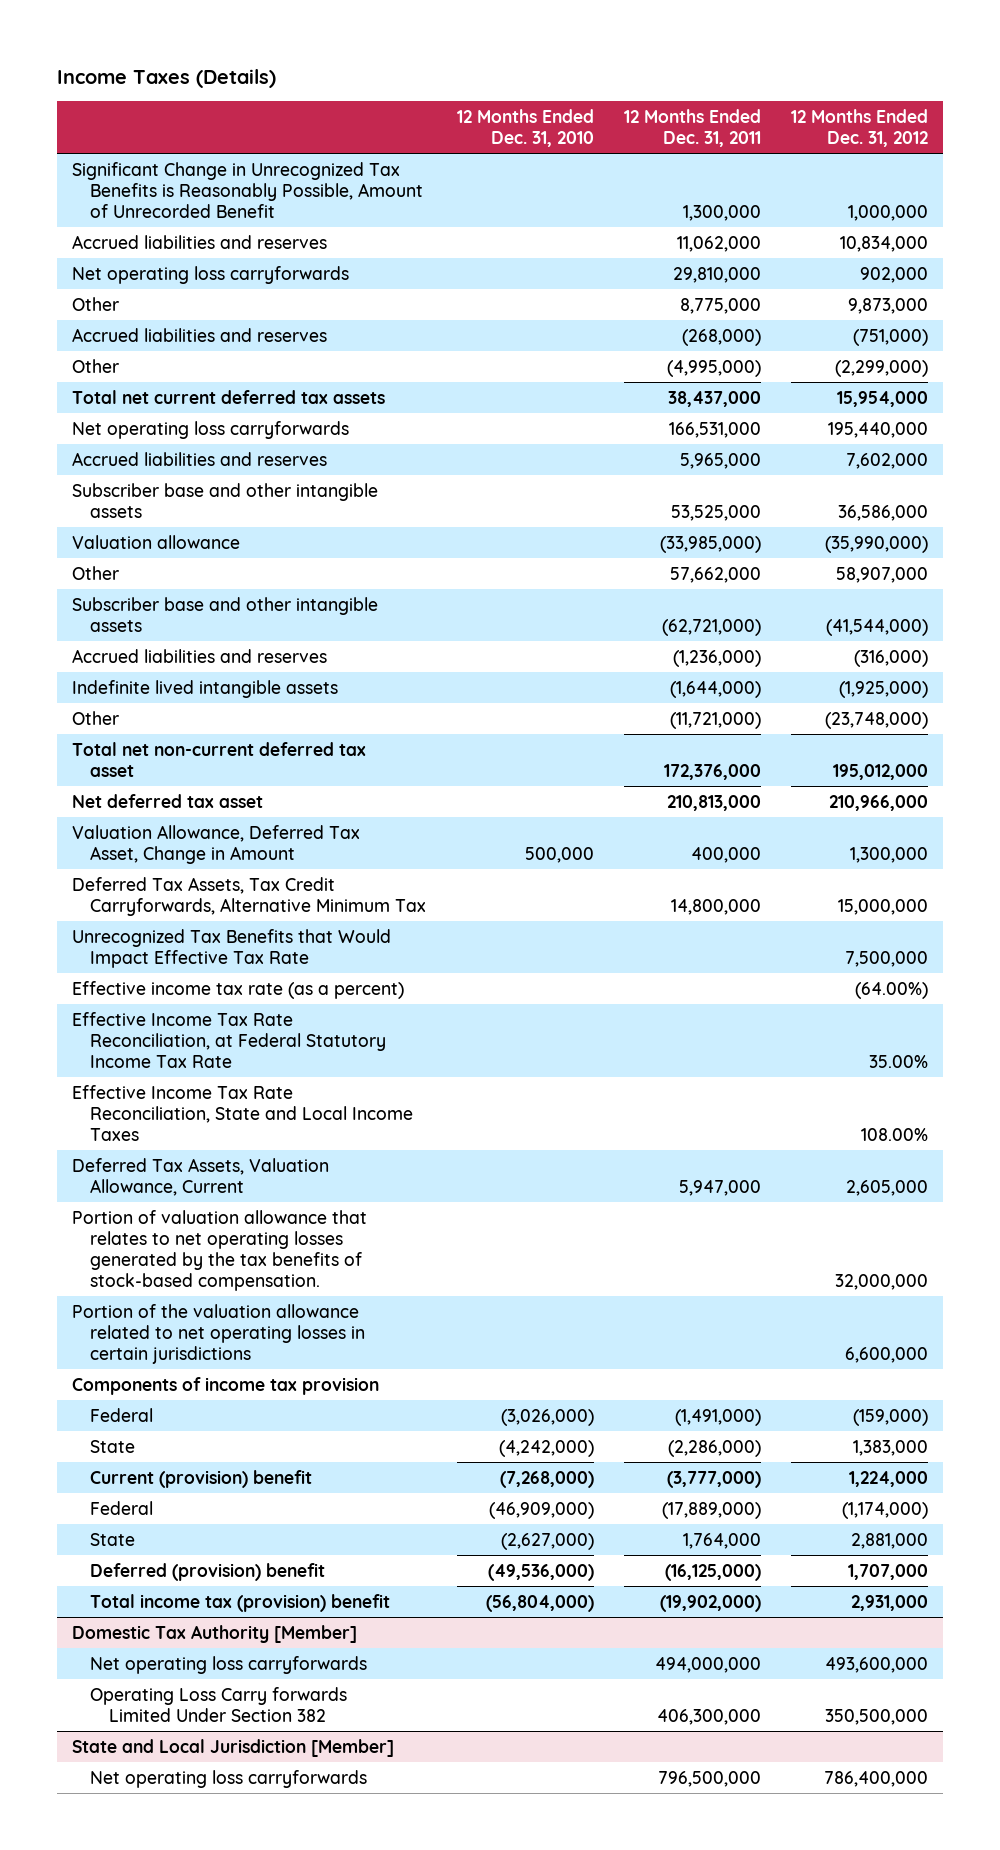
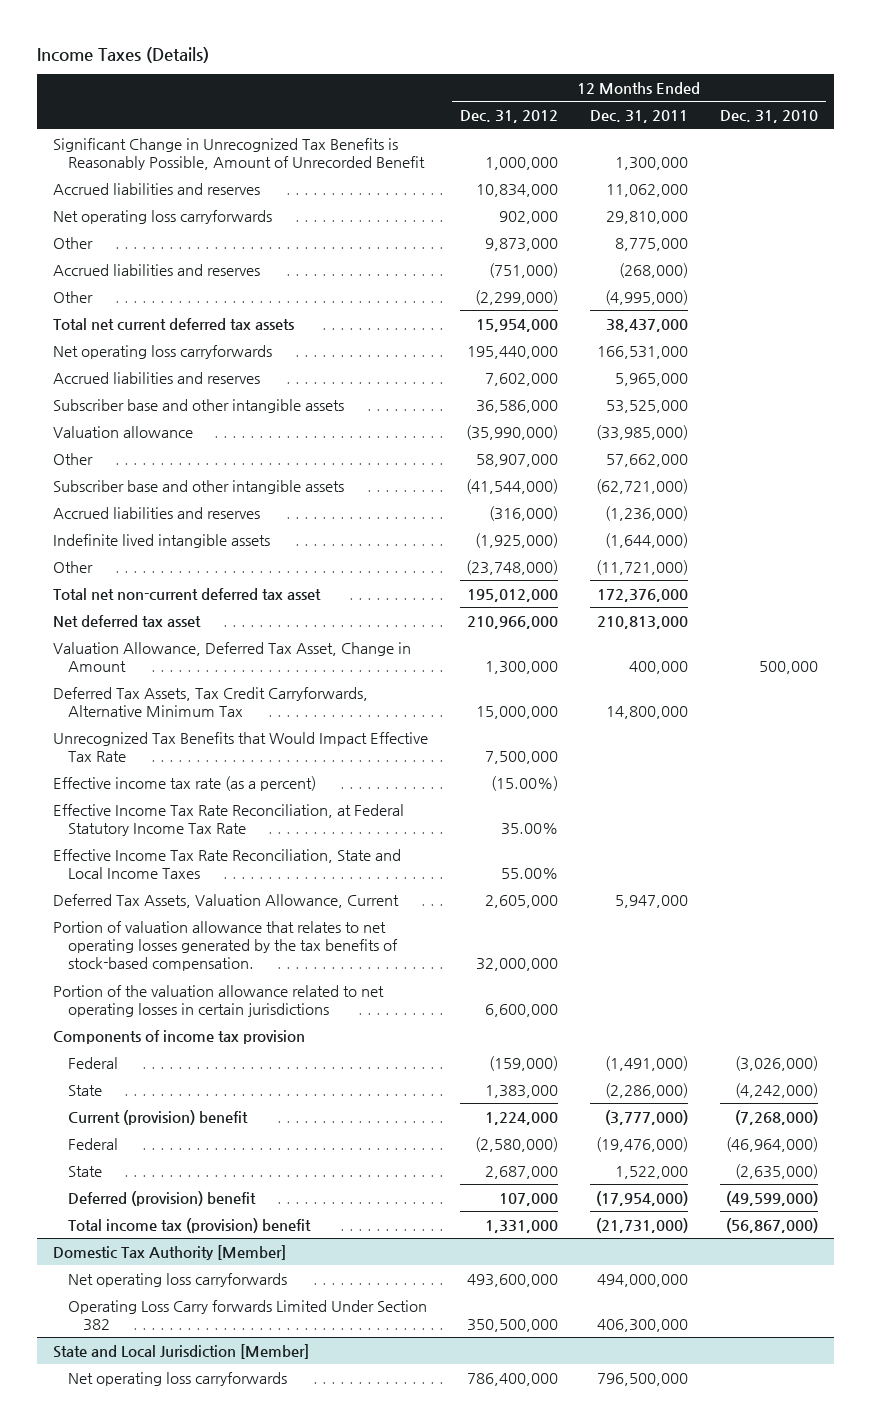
[855,981,929,999] (64.00%) -> [491,775,559,791] (15.00%)
[861,1127,929,1141] 108.00% -> [501,868,559,880] 55.00%
[488,1501,594,1519] (46,909,000) -> [726,1136,819,1152] (46,964,000)
[661,1501,761,1519] (17,889,000) -> [596,1136,689,1152] (19,476,000)
[842,1501,929,1519] (1,174,000) -> [475,1136,559,1152] (2,580,000)
[500,1532,594,1550] (2,627,000) -> [735,1163,819,1179] (2,635,000)
[682,1532,761,1549] 1,764,000 -> [615,1165,689,1179] 1,522,000
[851,1532,929,1549] 2,881,000 -> [485,1165,559,1179] 2,687,000
[487,1563,594,1581] (49,536,000) -> [726,1190,819,1206] (49,599,000)
[664,1563,761,1581] (16,125,000) -> [596,1190,689,1206] (17,954,000)
[848,1563,929,1580] 1,707,000 -> [499,1192,559,1206] 107,000
[485,1594,594,1612] (56,804,000) -> [726,1217,819,1233] (56,867,000)
[659,1594,761,1612] (19,902,000) -> [596,1217,689,1233] (21,731,000)
[851,1594,929,1611] 2,931,000 -> [485,1219,559,1233] 1,331,000

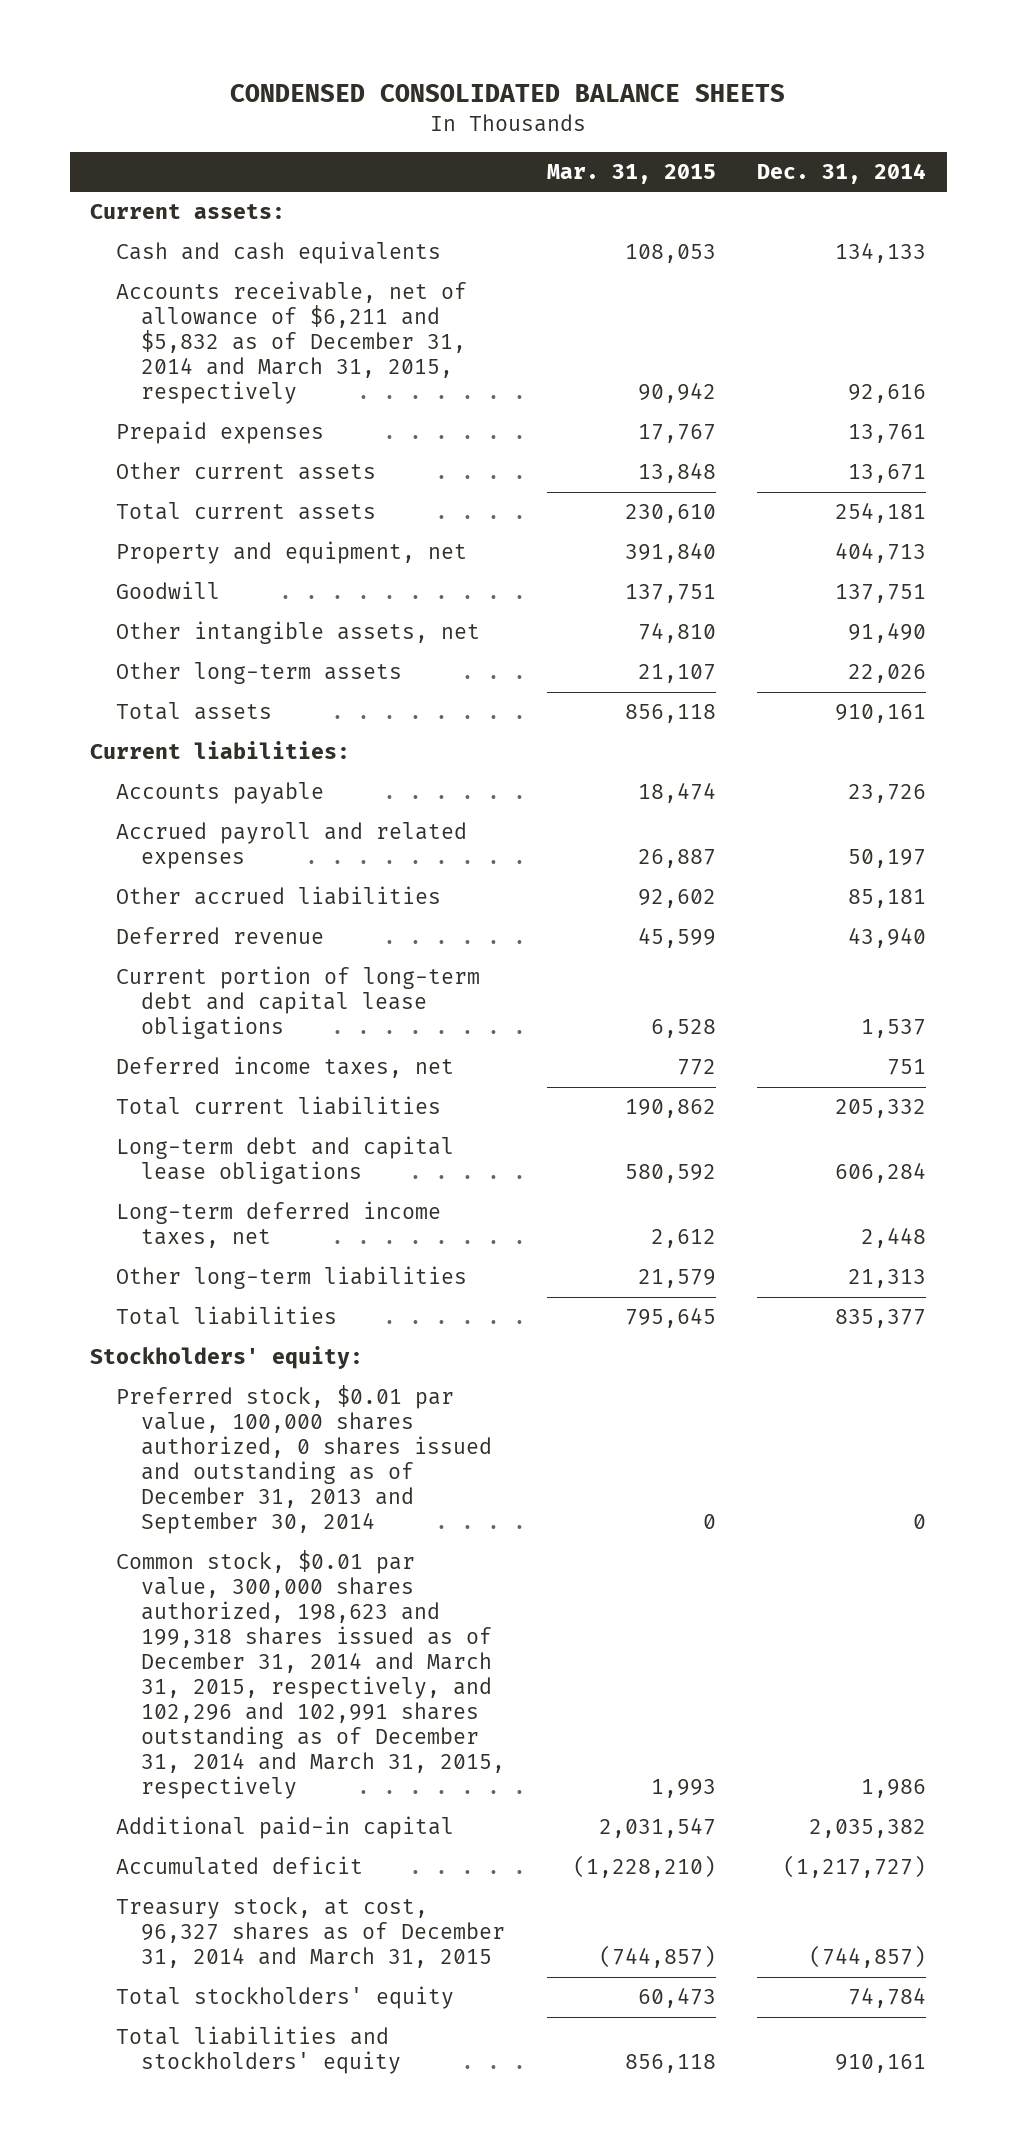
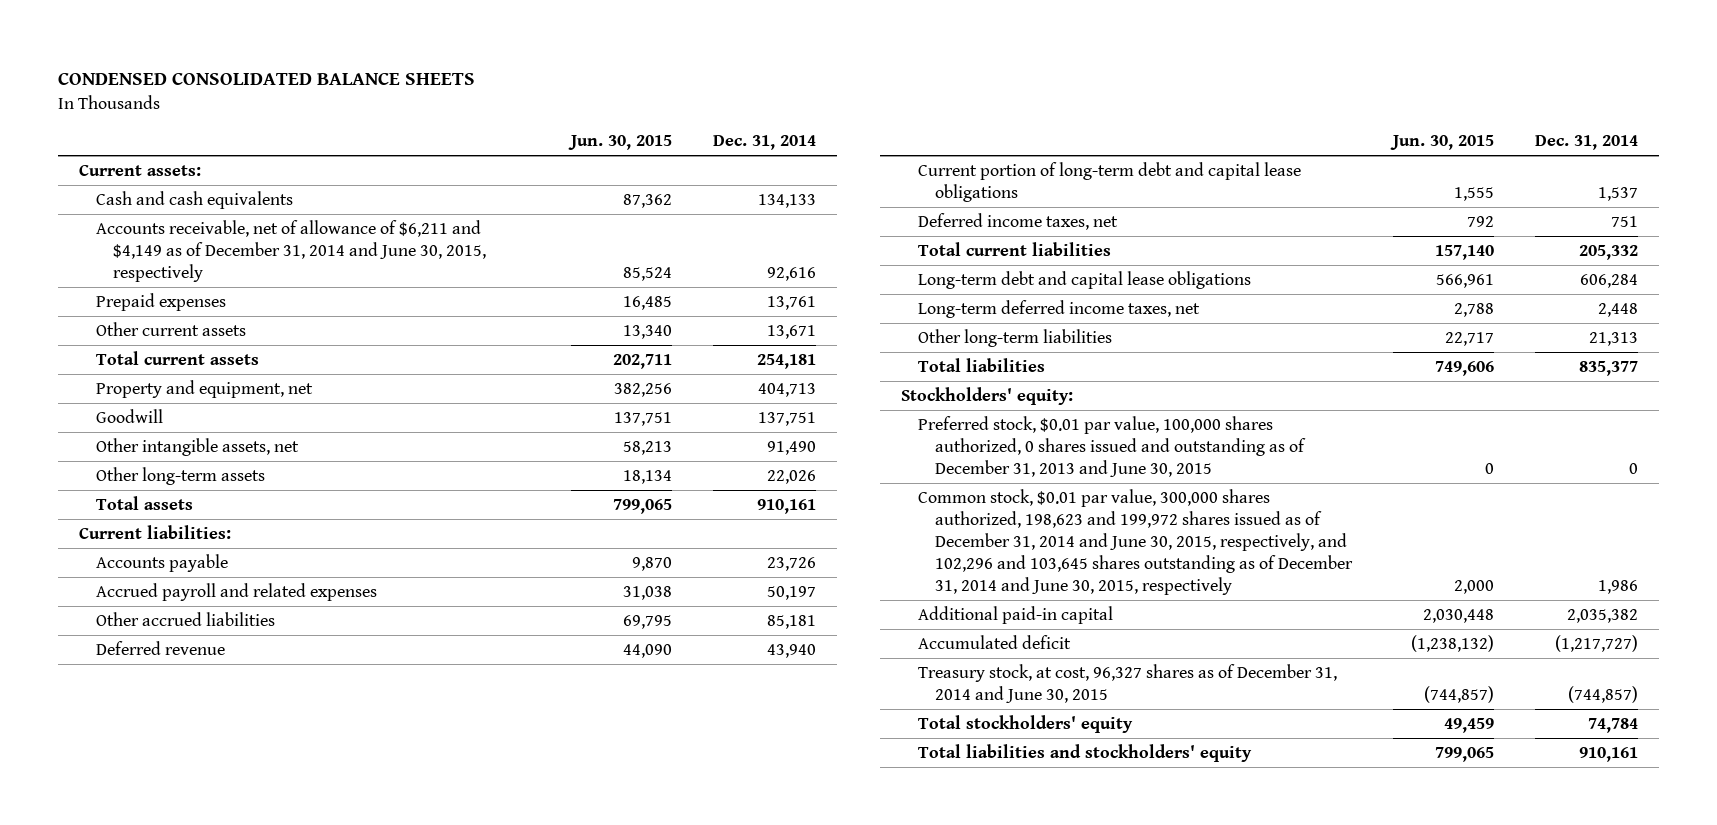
[546,163,716,184] Mar. 31, 2015 -> none
none -> [568,134,673,150] Jun. 30, 2015
[115,281,467,405] Accounts receivable, net of allowance of $6,211 and $5,832 as of December 31, 2014 and March 31, 2015, respectively -> [95,219,486,282] Accounts receivable, net of allowance of $6,211 and $4,149 as of December 31, 2014 and June 30, 2015, respectively
[115,1385,493,1535] Preferred stock, $0.01 par value, 100,000 shares authorized, 0 shares issued and outstanding as of December 31, 2013 and September 30, 2014 -> [917,415,1306,477] Preferred stock, $0.01 par value, 100,000 shares authorized, 0 shares issued and outstanding as of December 31, 2013 and June 30, 2015
[115,1550,506,1800] Common stock, $0.01 par value, 300,000 shares authorized, 198,623 and 199,318 shares issued as of December 31, 2014 and March 31, 2015, respectively, and 102,296 and 102,991 shares outstanding as of December 31, 2014 and March 31, 2015, respectively -> [917,488,1353,596] Common stock, $0.01 par value, 300,000 shares authorized, 198,623 and 199,972 shares issued as of December 31, 2014 and June 30, 2015, respectively, and 102,296 and 103,645 shares outstanding as of December 31, 2014 and June 30, 2015, respectively
[115,1897,506,1969] Treasury stock, at cost, 96,327 shares as of December 31, 2014 and March 31, 2015 -> [917,663,1337,703] Treasury stock, at cost, 96,327 shares as of December 31, 2014 and June 30, 2015

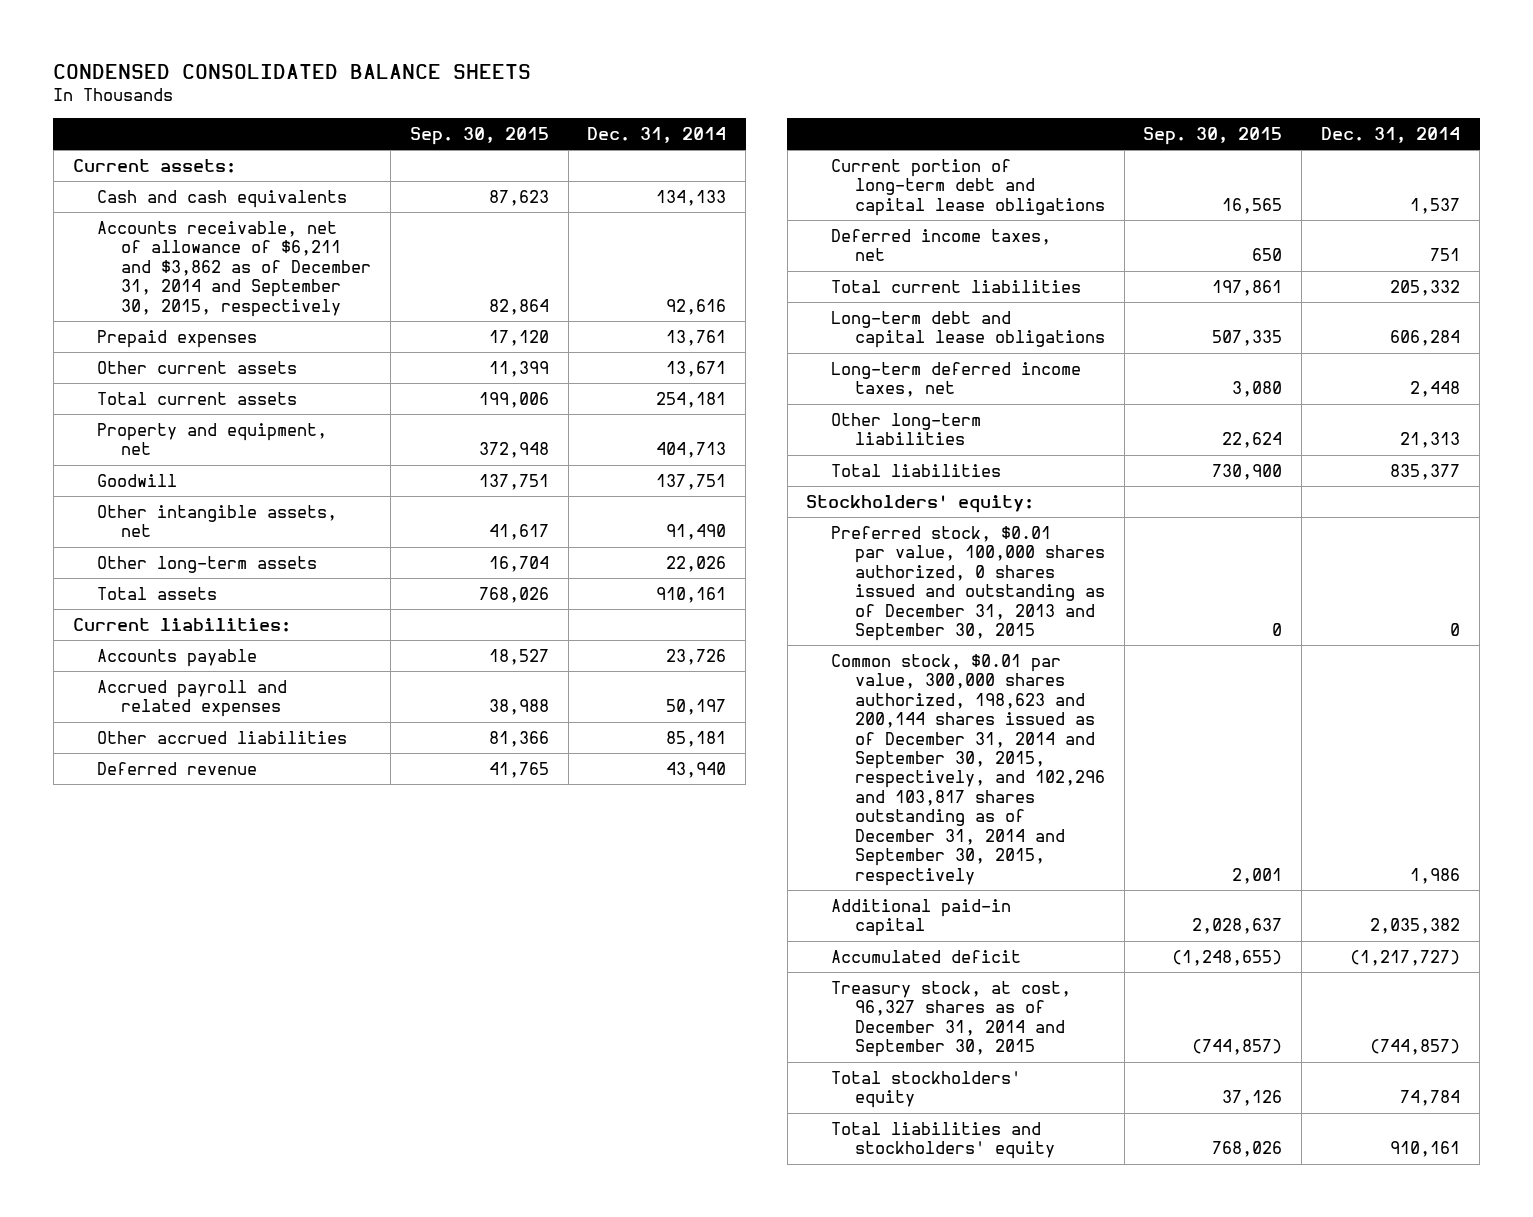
[568,134,673,150] Jun. 30, 2015 -> none
none -> [409,126,549,145] Sep. 30, 2015
[95,219,486,282] Accounts receivable, net of allowance of $6,211 and $4,149 as of December 31, 2014 and June 30, 2015, respectively -> [96,220,371,317] Accounts receivable, net of allowance of $6,211 and $3,862 as of December 31, 2014 and September 30, 2015, respectively
[917,415,1306,477] Preferred stock, $0.01 par value, 100,000 shares authorized, 0 shares issued and outstanding as of December 31, 2013 and June 30, 2015 -> [830,525,1105,642] Preferred stock, $0.01 par value, 100,000 shares authorized, 0 shares issued and outstanding as of December 31, 2013 and September 30, 2015
[917,488,1353,596] Common stock, $0.01 par value, 300,000 shares authorized, 198,623 and 199,972 shares issued as of December 31, 2014 and June 30, 2015, respectively, and 102,296 and 103,645 shares outstanding as of December 31, 2014 and June 30, 2015, respectively -> [830,653,1105,886] Common stock, $0.01 par value, 300,000 shares authorized, 198,623 and 200,144 shares issued as of December 31, 2014 and September 30, 2015, respectively, and 102,296 and 103,817 shares outstanding as of December 31, 2014 and September 30, 2015, respectively
[917,663,1337,703] Treasury stock, at cost, 96,327 shares as of December 31, 2014 and June 30, 2015 -> [830,980,1071,1058] Treasury stock, at cost, 96,327 shares as of December 31, 2014 and September 30, 2015

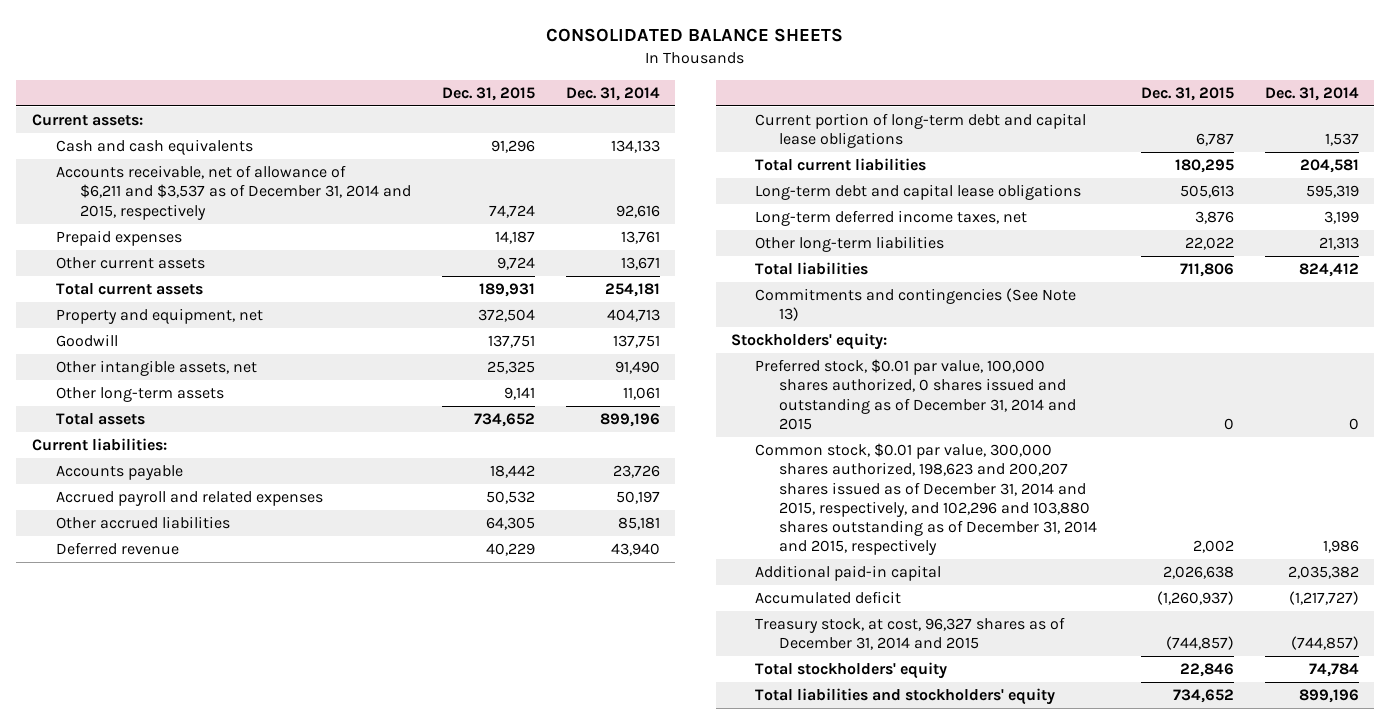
[53,63,532,79] CONDENSED CONSOLIDATED BALANCE SHEETS -> [546,28,844,43] CONSOLIDATED BALANCE SHEETS
[409,126,549,145] Sep. 30, 2015 -> none
none -> [441,86,535,101] Dec. 31, 2015
[96,220,371,317] Accounts receivable, net of allowance of $6,211 and $3,862 as of December 31, 2014 and September 30, 2015, respectively -> [55,165,412,220] Accounts receivable, net of allowance of $6,211 and $3,537 as of December 31, 2014 and 2015, respectively
[666,555,727,572] 22,026 -> [622,387,660,401] 11,061
[656,586,727,603] 910,161 -> [599,413,660,428] 899,196
[830,228,1051,262] Deferred income taxes, net -> none
[1390,279,1461,296] 205,332 -> [1299,159,1359,174] 204,581
[1390,330,1461,347] 606,284 -> [1305,185,1359,199] 595,319
[1410,381,1461,398] 2,448 -> [1323,211,1359,225] 3,199
[1390,463,1461,480] 835,377 -> [1298,263,1359,278] 824,412
none -> [755,288,1077,322] Commitments and contingencies (See Note 13)
[830,525,1105,642] Preferred stock, $0.01 par value, 100,000 shares authorized, 0 shares issued and outstanding as of December 31, 2013 and September 30, 2015 -> [755,359,1077,430] Preferred stock, $0.01 par value, 100,000 shares authorized, 0 shares issued and outstanding as of December 31, 2014 and 2015
[830,653,1105,886] Common stock, $0.01 par value, 300,000 shares authorized, 198,623 and 200,144 shares issued as of December 31, 2014 and September 30, 2015, respectively, and 102,296 and 103,817 shares outstanding as of December 31, 2014 and September 30, 2015, respectively -> [755,443,1098,555] Common stock, $0.01 par value, 300,000 shares authorized, 198,623 and 200,207 shares issued as of December 31, 2014 and 2015, respectively, and 102,296 and 103,880 shares outstanding as of December 31, 2014 and 2015, respectively
[830,980,1071,1058] Treasury stock, at cost, 96,327 shares as of December 31, 2014 and September 30, 2015 -> [755,617,1066,651] Treasury stock, at cost, 96,327 shares as of December 31, 2014 and 2015
[1390,1141,1461,1158] 910,161 -> [1298,689,1359,704] 899,196

